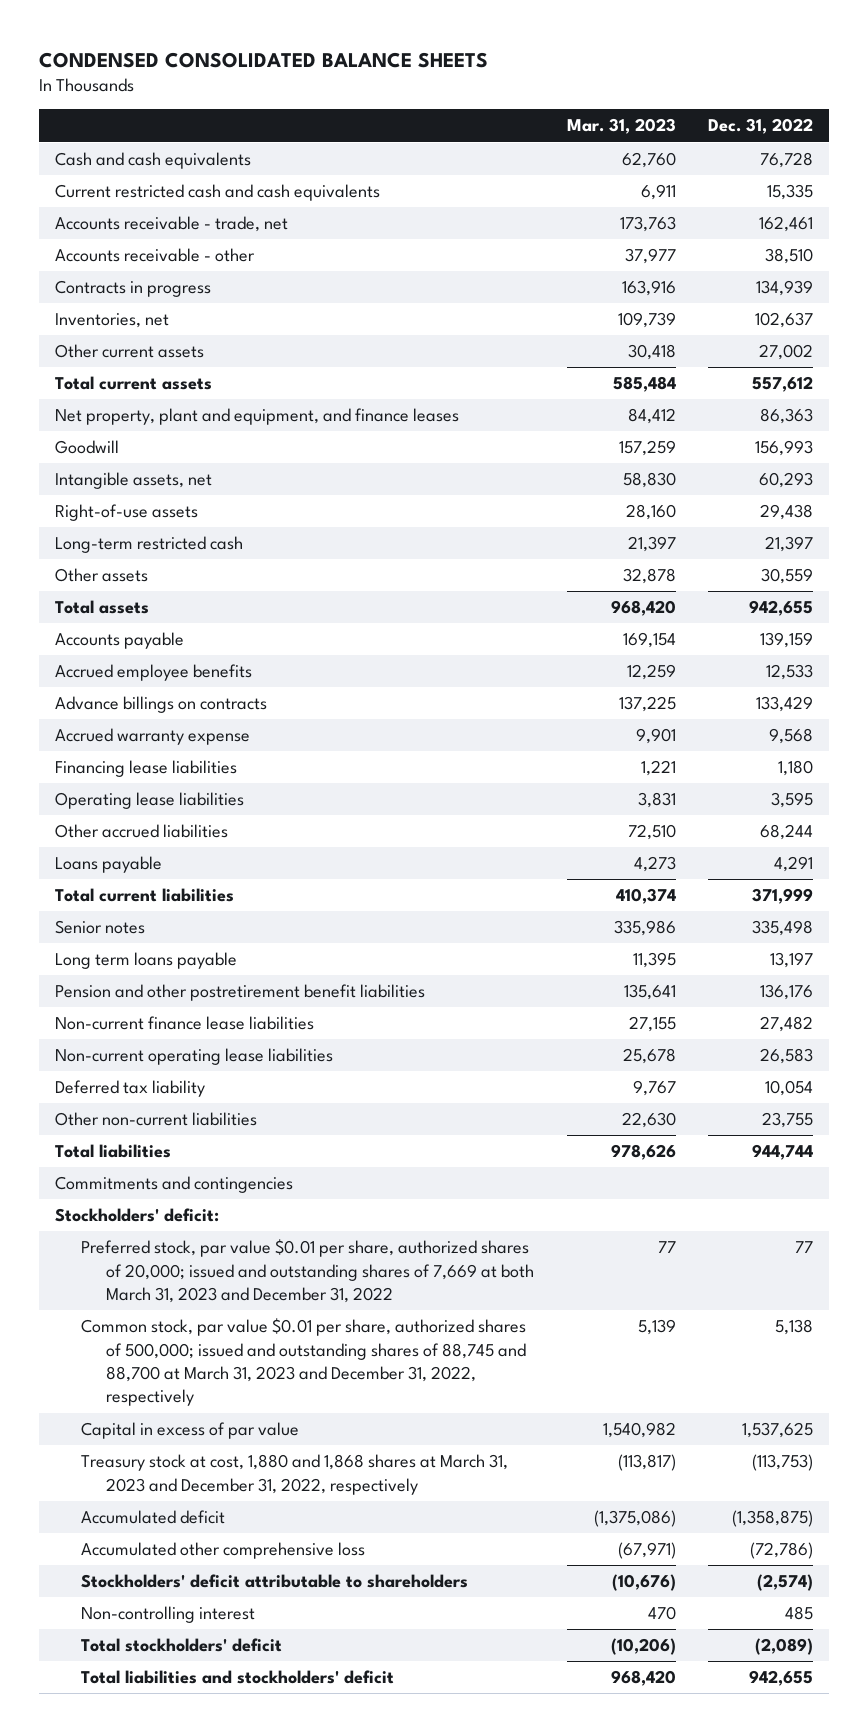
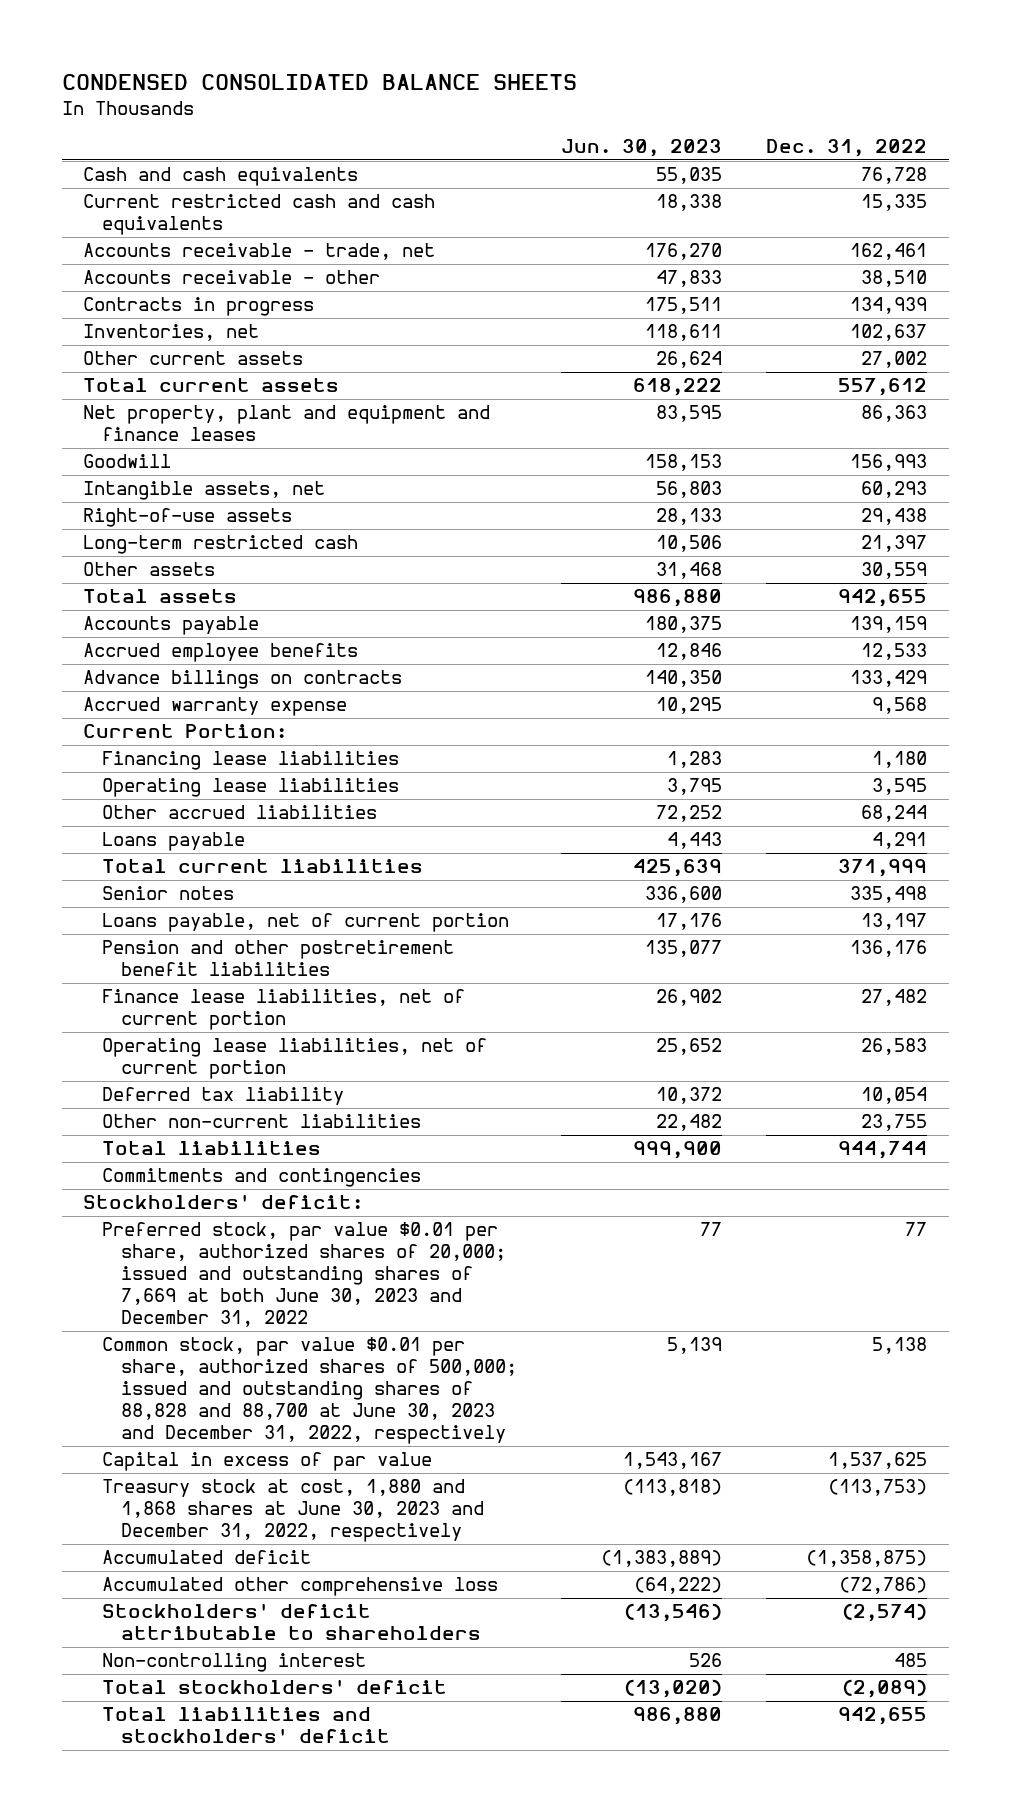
[566,118,676,135] Mar. 31, 2023 -> none
none -> [561,139,723,158] Jun. 30, 2023
[54,408,459,426] Net property, plant and equipment, and finance leases -> [83,405,491,442] Net property, plant and equipment and finance leases
none -> [83,724,288,739] Current Portion:
[54,952,237,970] Long term loans payable -> [102,913,510,933] Loans payable, net of current portion
[54,1016,314,1031] Non-current finance lease liabilities -> [102,989,466,1031] Finance lease liabilities, net of current portion
[54,1048,333,1066] Non-current operating lease liabilities -> [102,1038,488,1080] Operating lease liabilities, net of current portion
[80,1239,535,1303] Preferred stock, par value $0.01 per share, authorized shares of 20,000; issued and outstanding shares of 7,669 at both March 31, 2023 and December 31, 2022 -> [102,1222,507,1328] Preferred stock, par value $0.01 per share, authorized shares of 20,000; issued and outstanding shares of 7,669 at both June 30, 2023 and December 31, 2022
[80,1318,527,1407] Common stock, par value $0.01 per share, authorized shares of 500,000; issued and outstanding shares of 88,745 and 88,700 at March 31, 2023 and December 31, 2022, respectively -> [102,1337,518,1445] Common stock, par value $0.01 per share, authorized shares of 500,000; issued and outstanding shares of 88,828 and 88,700 at June 30, 2023 and December 31, 2022, respectively
[80,1454,508,1495] Treasury stock at cost, 1,880 and 1,868 shares at March 31, 2023 and December 31, 2022, respectively -> [102,1479,485,1543] Treasury stock at cost, 1,880 and 1,868 shares at June 30, 2023 and December 31, 2022, respectively

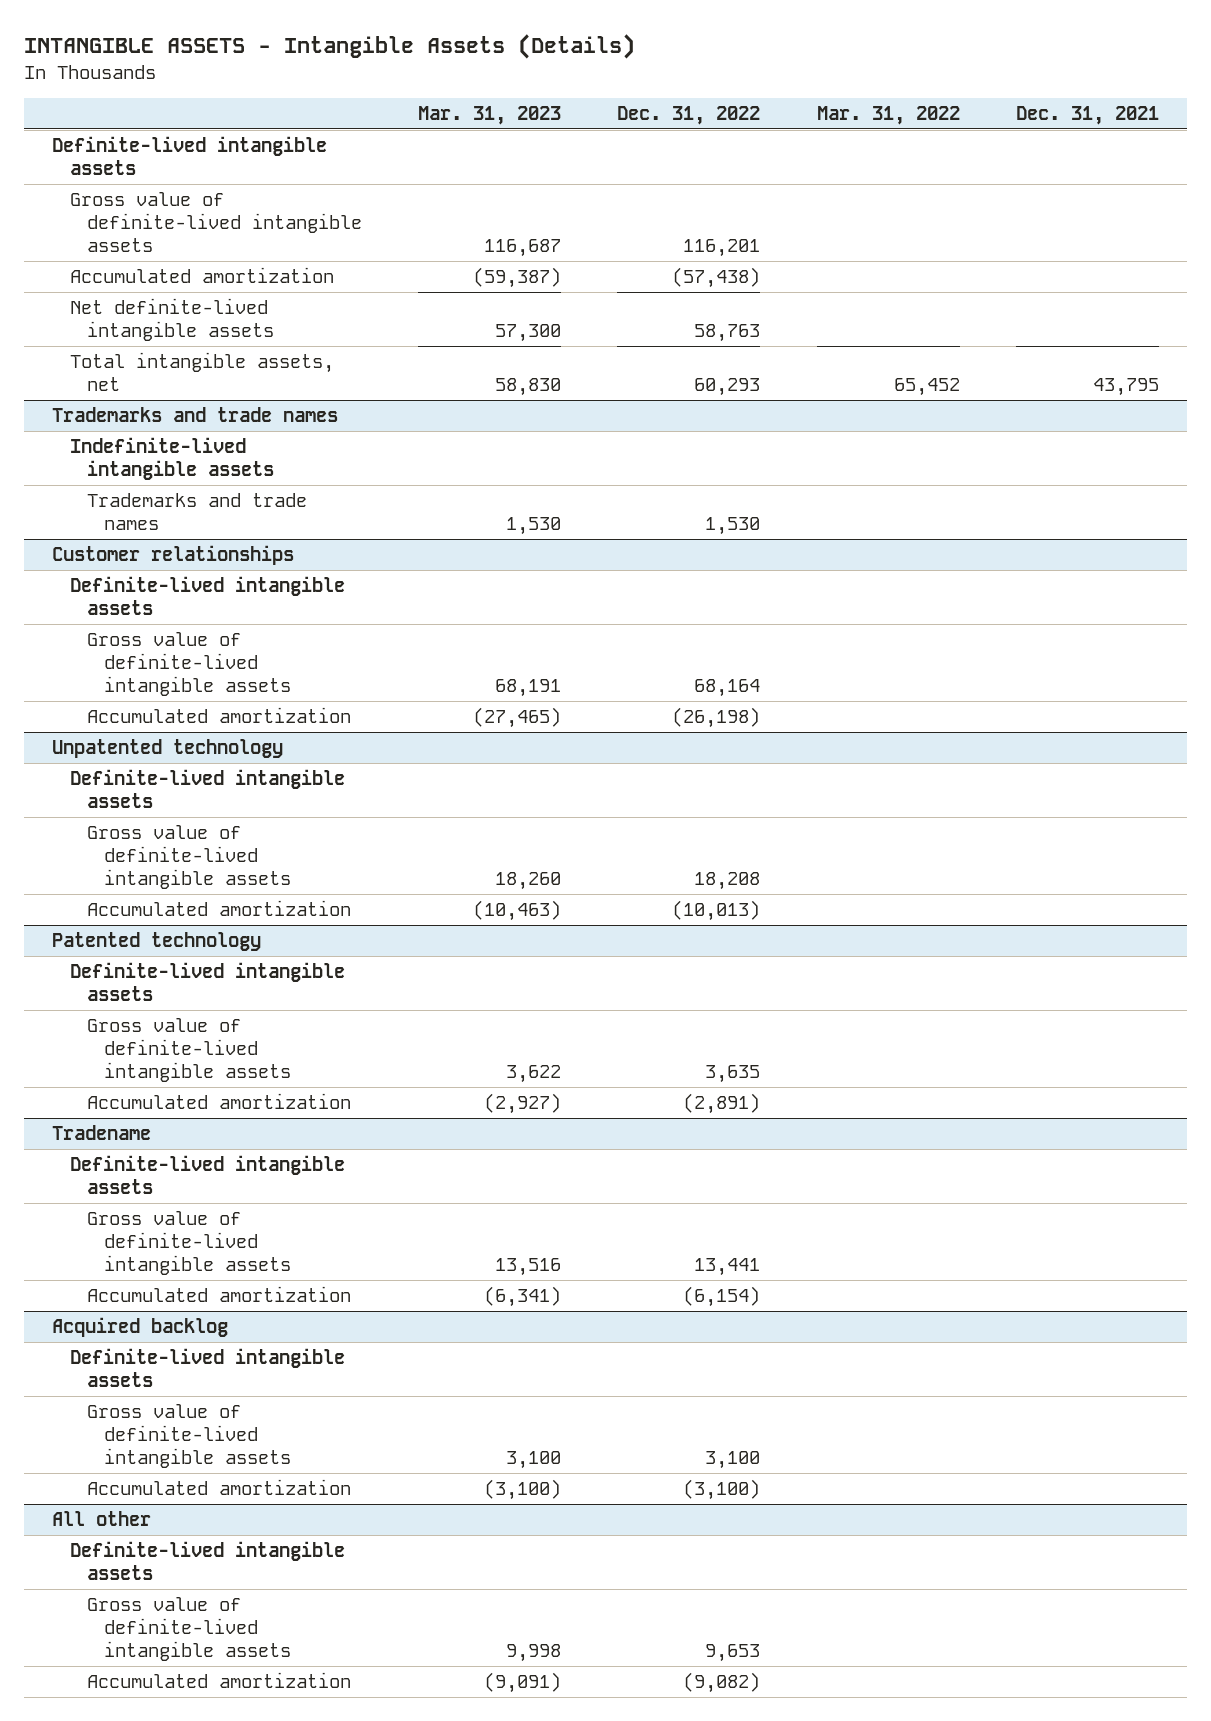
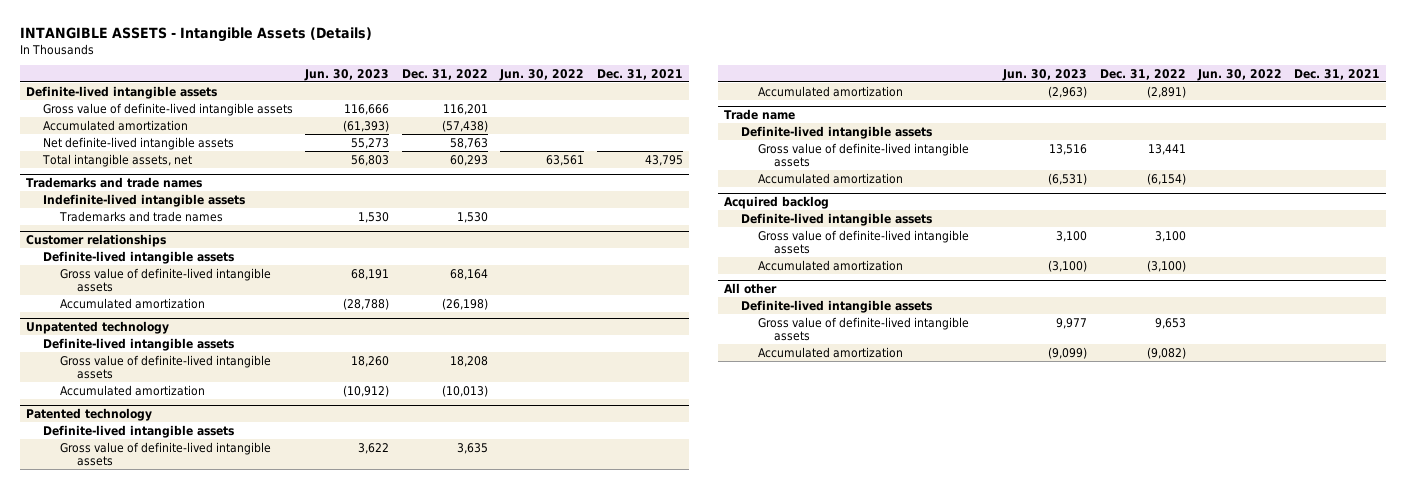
[418,105,562,125] Mar. 31, 2023 -> none
[816,105,960,125] Mar. 31, 2022 -> none
none -> [304,68,390,81] Jun. 30, 2023
none -> [499,68,585,81] Jun. 30, 2022
[52,1125,152,1141] Tradename -> [723,109,795,121] Trade name

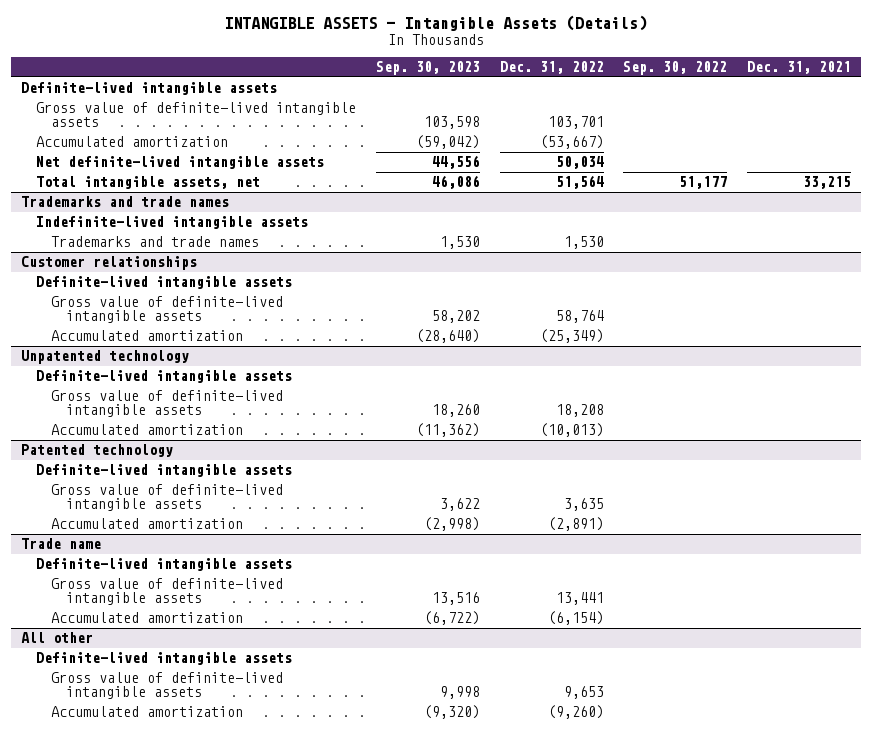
[304,68,390,81] Jun. 30, 2023 -> none
[499,68,585,81] Jun. 30, 2022 -> none
none -> [375,61,480,76] Sep. 30, 2023
none -> [623,61,728,76] Sep. 30, 2022
[442,103,488,115] 116,201 -> [547,116,604,130] 103,701
[441,119,488,132] (57,438) -> [539,135,604,150] (53,667)
[449,137,488,149] 58,763 -> [555,156,604,170] 50,034
[449,154,488,166] 60,293 -> [555,175,604,190] 51,564
[644,154,683,166] 43,795 -> [803,176,852,190] 33,215
[449,268,488,280] 68,164 -> [555,310,604,324] 58,764
[441,297,488,310] (26,198) -> [539,329,604,344] (25,349)
[723,196,829,210] Acquired backlog -> none
[740,212,932,226] Definite-lived intangible assets -> none
[757,229,969,255] Gross value of definite-lived intangible assets -> none
[757,259,903,271] Accumulated amortization -> none
[1146,346,1186,359] (9,082) -> [547,705,604,720] (9,260)

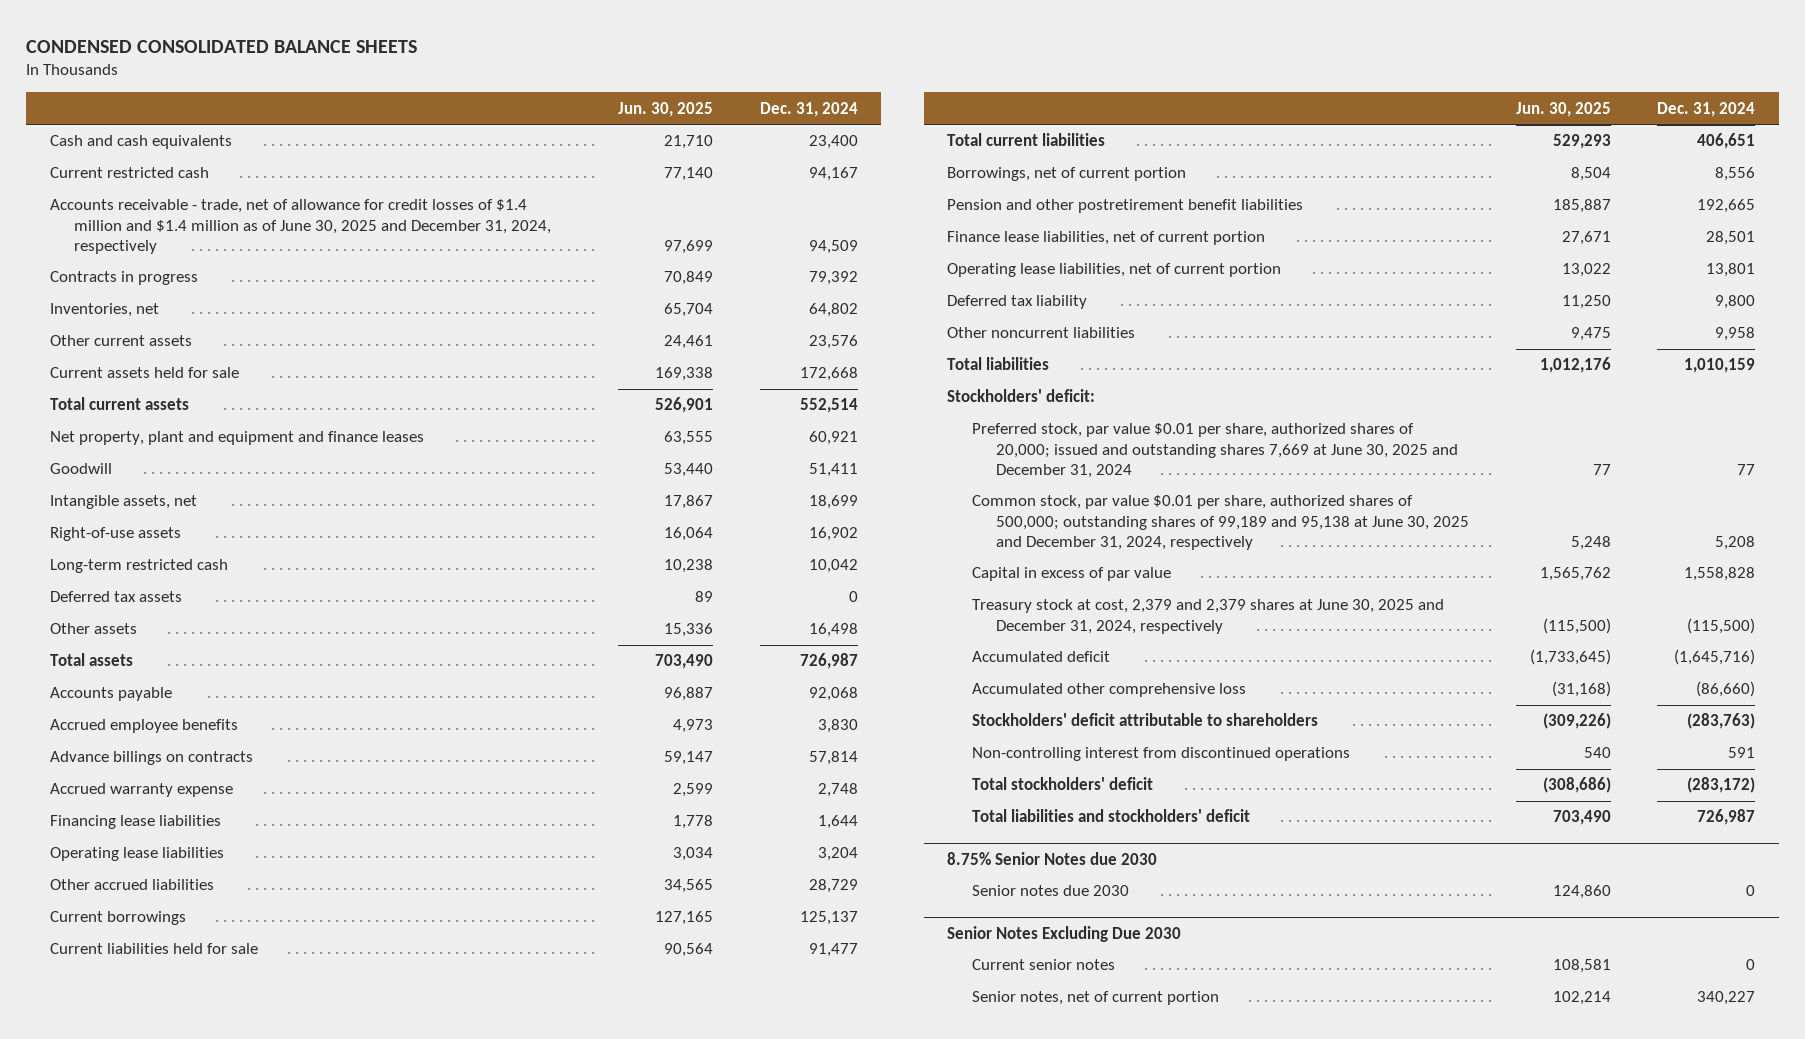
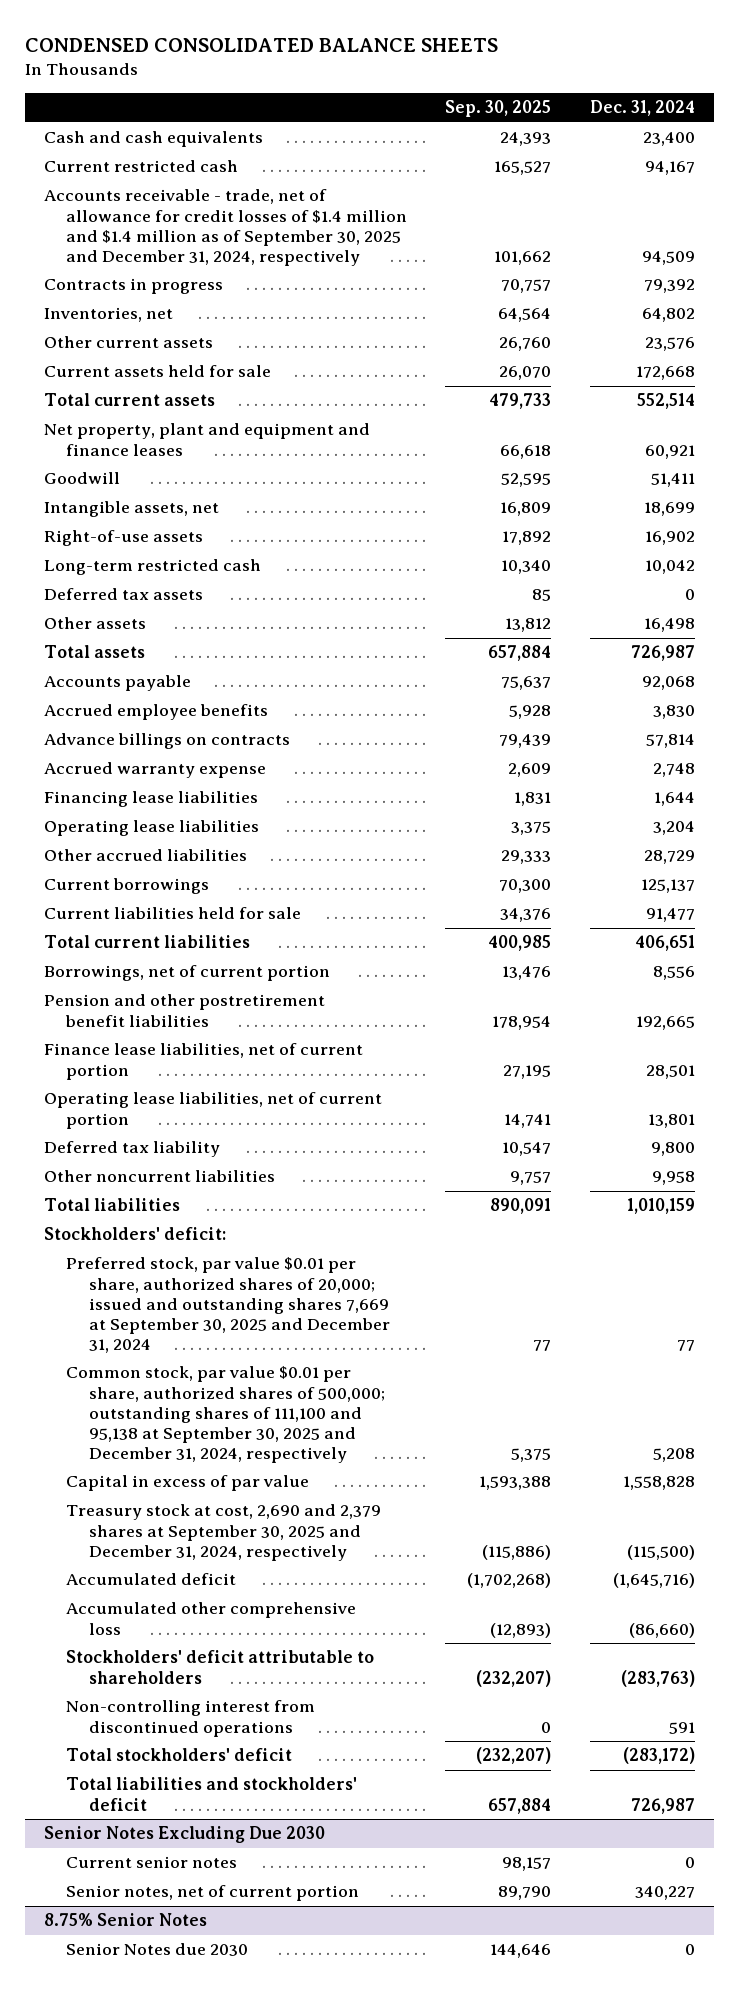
[618,101,714,117] Jun. 30, 2025 -> none
none -> [445,100,552,118] Sep. 30, 2025
[49,199,552,254] Accounts receivable - trade, net of allowance for credit losses of $1.4 million and $1.4 million as of June 30, 2025 and December 31, 2024, respectively -> [43,189,408,266] Accounts receivable - trade, net of allowance for credit losses of $1.4 million and $1.4 million as of September 30, 2025 and December 31, 2024, respectively
[971,423,1458,478] Preferred stock, par value $0.01 per share, authorized shares of 20,000; issued and outstanding shares 7,669 at June 30, 2025 and December 31, 2024 -> [66,1257,390,1354] Preferred stock, par value $0.01 per share, authorized shares of 20,000; issued and outstanding shares 7,669 at September 30, 2025 and December 31, 2024
[971,495,1469,550] Common stock, par value $0.01 per share, authorized shares of 500,000; outstanding shares of 99,189 and 95,138 at June 30, 2025 and December 31, 2024, respectively -> [66,1366,385,1464] Common stock, par value $0.01 per share, authorized shares of 500,000; outstanding shares of 111,100 and 95,138 at September 30, 2025 and December 31, 2024, respectively
[971,599,1444,634] Treasury stock at cost, 2,379 and 2,379 shares at June 30, 2025 and December 31, 2024, respectively -> [66,1504,382,1561] Treasury stock at cost, 2,690 and 2,379 shares at September 30, 2025 and December 31, 2024, respectively
[947,851,1158,865] 8.75% Senior Notes due 2030 -> none
[971,885,1129,897] Senior notes due 2030 -> none
none -> [43,1913,207,1927] 8.75% Senior Notes
none -> [66,1943,249,1957] Senior Notes due 2030

